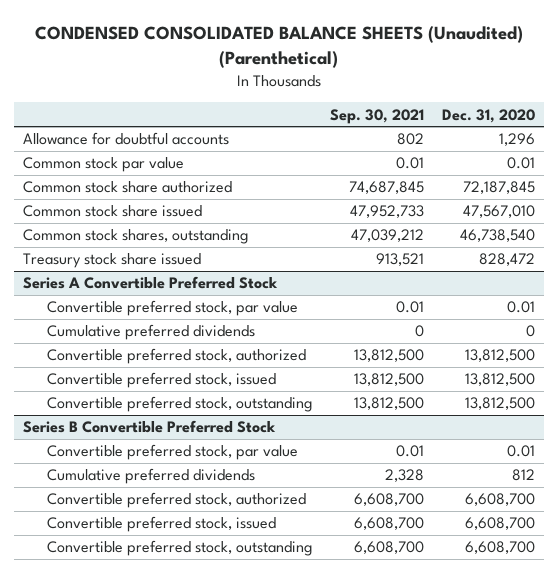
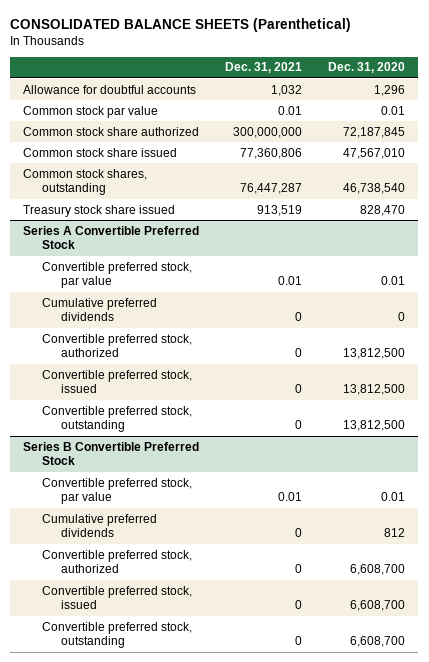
[34,25,523,69] CONDENSED CONSOLIDATED BALANCE SHEETS (Unaudited) (Parenthetical) -> [10,17,352,32] CONSOLIDATED BALANCE SHEETS (Parenthetical)
[330,108,425,124] Sep. 30, 2021 -> none
none -> [225,62,303,74] Dec. 31, 2021
[479,253,536,267] 828,472 -> [360,204,406,216] 828,470

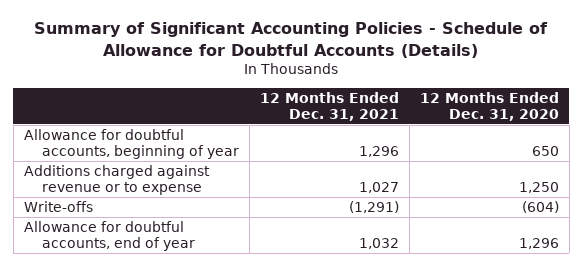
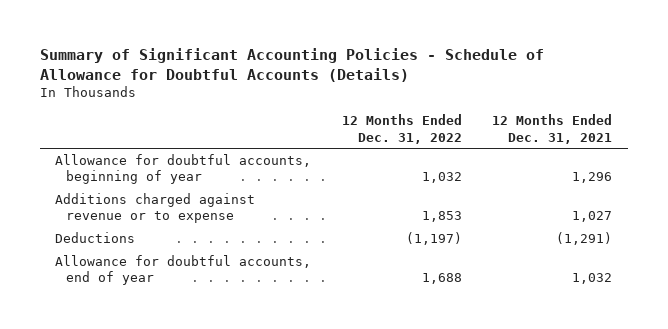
[420,91,560,121] 12 Months Ended Dec. 31, 2020 -> none
none -> [341,114,462,144] 12 Months Ended Dec. 31, 2022
[23,200,93,212] Write-offs -> [55,232,136,244] Deductions

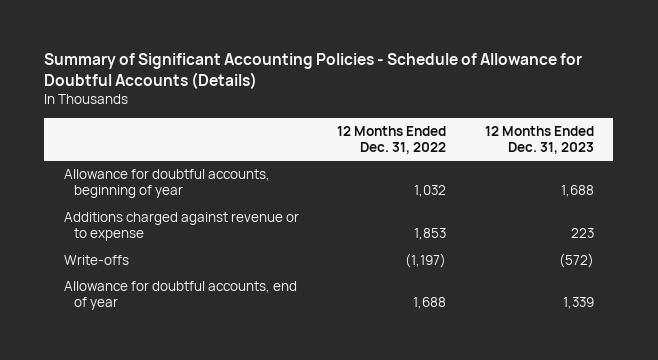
[492,114,613,144] 12 Months Ended Dec. 31, 2021 -> none
none -> [485,125,595,155] 12 Months Ended Dec. 31, 2023
[55,232,136,244] Deductions -> [63,254,129,265] Write-offs

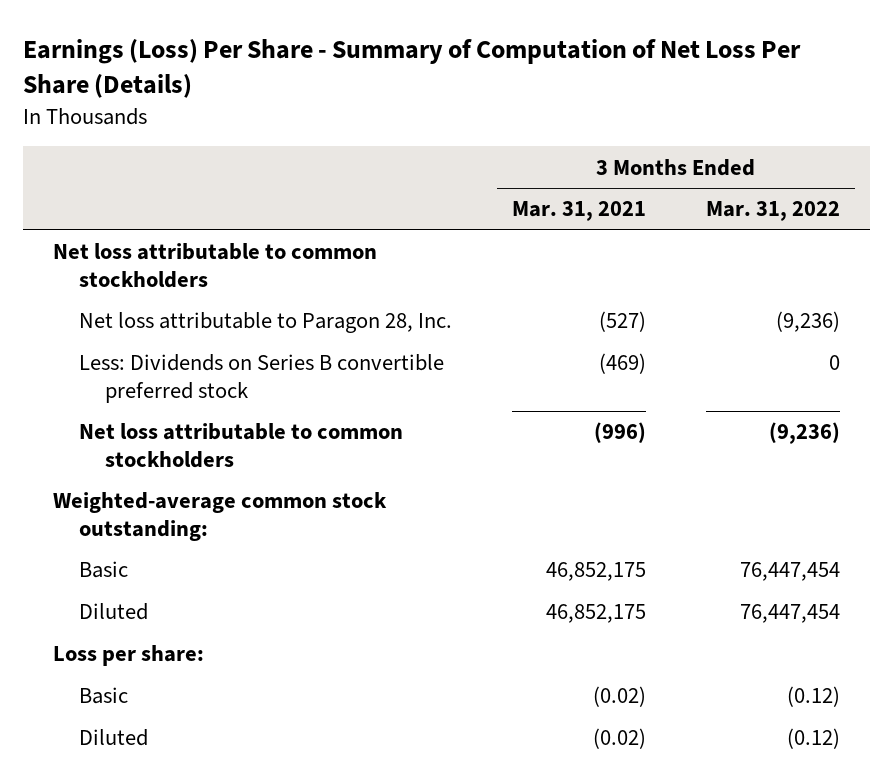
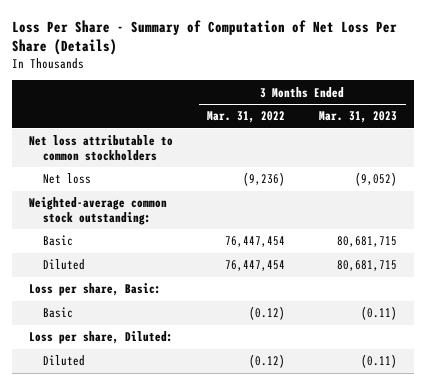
[22,39,801,99] Earnings (Loss) Per Share - Summary of Computation of Net Loss Per Share (Details) -> [12,19,398,56] Loss Per Share - Summary of Computation of Net Loss Per Share (Details)
[511,201,646,222] Mar. 31, 2021 -> none
none -> [319,111,398,124] Mar. 31, 2023
[78,354,444,403] Less: Dividends on Series B convertible preferred stock -> none
[78,423,403,468] Net loss attributable to common stockholders -> none
[78,312,452,334] Net loss attributable to Paragon 28, Inc. -> [43,173,92,185] Net loss
[53,645,205,667] Loss per share: -> [29,283,162,297] Loss per share, Basic:
none -> [29,331,174,345] Loss per share, Diluted:

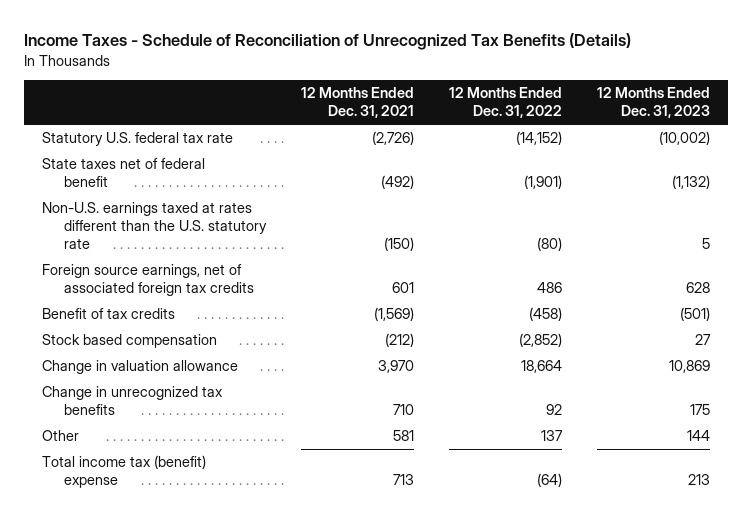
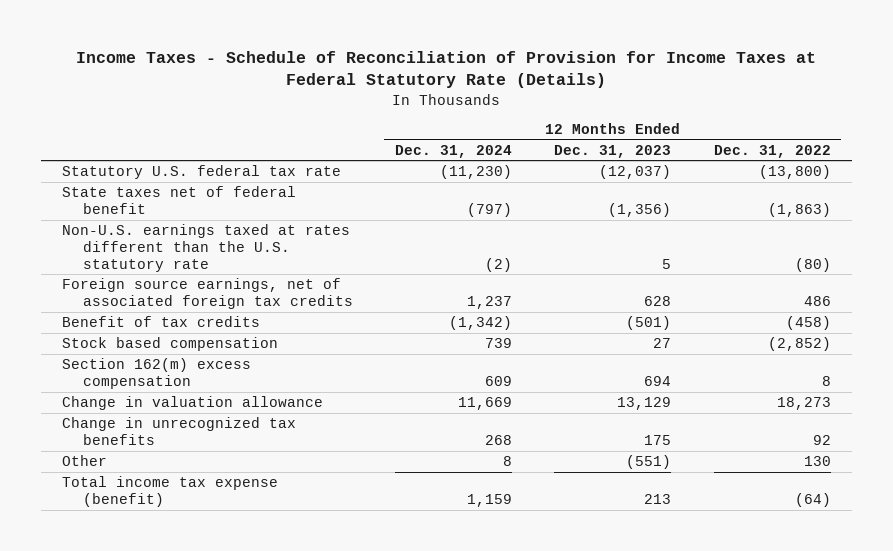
[24,33,632,51] Income Taxes - Schedule of Reconciliation of Unrecognized Tax Benefits (Details) -> [76,51,817,89] Income Taxes - Schedule of Reconciliation of Provision for Income Taxes at Federal Statutory Rate (Details)
[301,87,415,119] 12 Months Ended Dec. 31, 2021 -> none
none -> [394,144,512,158] Dec. 31, 2024
[516,131,563,146] (14,152) -> [758,165,831,180] (13,800)
[659,131,711,146] (10,002) -> [599,165,672,180] (12,037)
[524,175,563,190] (1,901) -> [767,202,831,217] (1,863)
[672,175,711,190] (1,132) -> [608,202,672,217] (1,356)
none -> [61,358,251,389] Section 162(m) excess compensation
[521,360,563,374] 18,664 -> [776,397,831,411] 18,273
[669,360,711,374] 10,869 -> [617,397,672,411] 13,129
[541,430,564,442] 137 -> [803,456,831,467] 130
[687,430,711,442] 144 -> [626,455,672,470] (551)
[41,455,206,489] Total income tax (benefit) expense -> [61,476,278,507] Total income tax expense (benefit)

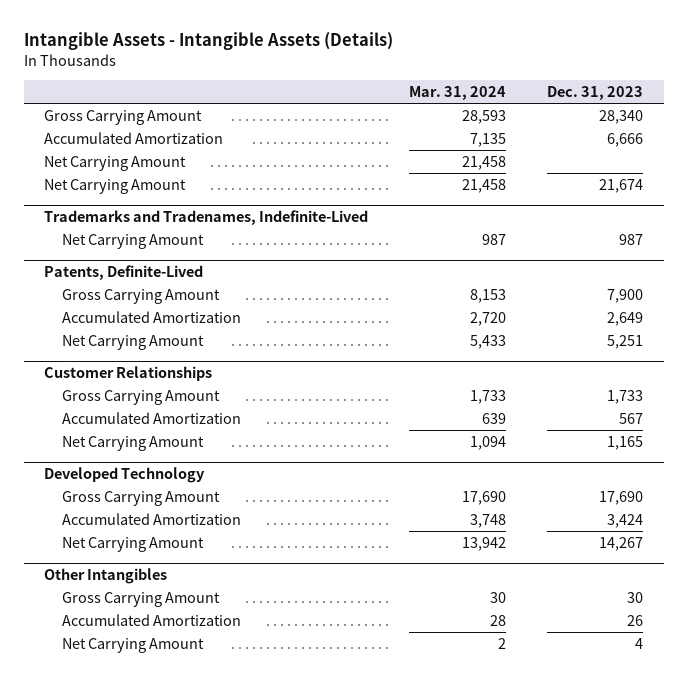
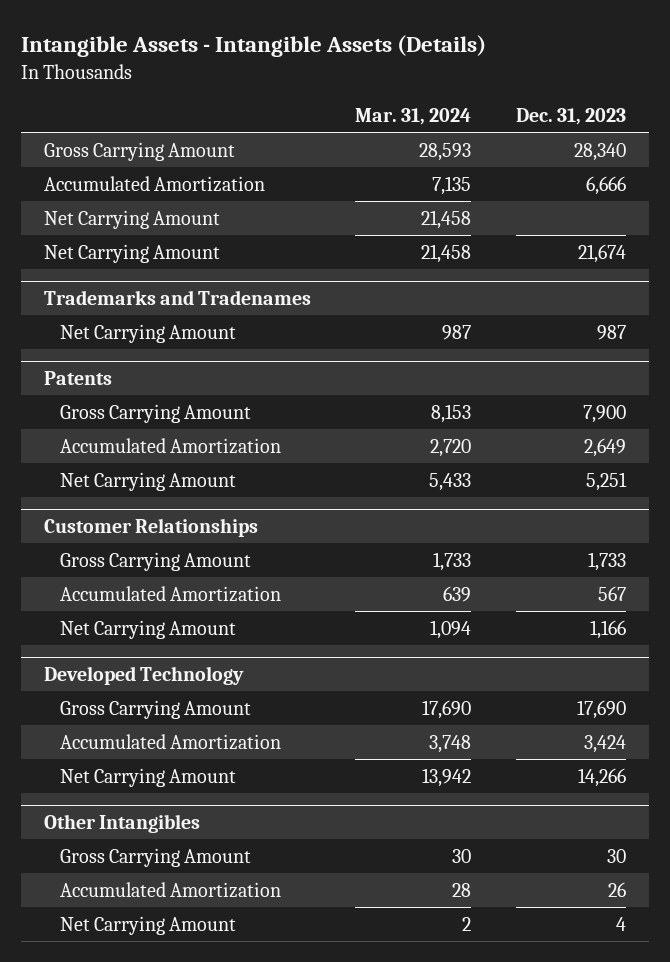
[44,210,369,226] Trademarks and Tradenames, Indefinite-Lived -> [43,289,311,305] Trademarks and Tradenames
[44,265,204,281] Patents, Definite-Lived -> [43,370,112,385] Patents
[607,435,644,450] 1,165 -> [590,619,627,639] 1,166
[599,536,644,551] 14,267 -> [578,767,627,787] 14,266

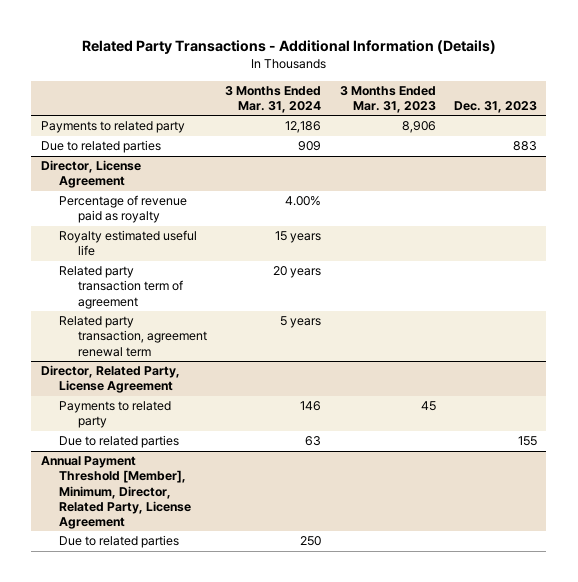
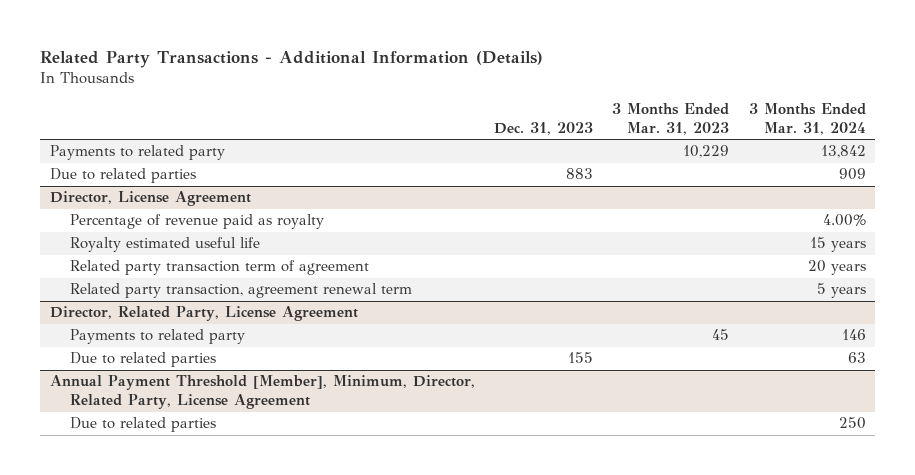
[285,121,322,134] 12,186 -> [820,145,866,159] 13,842
[401,121,436,134] 8,906 -> [683,145,730,159] 10,229

